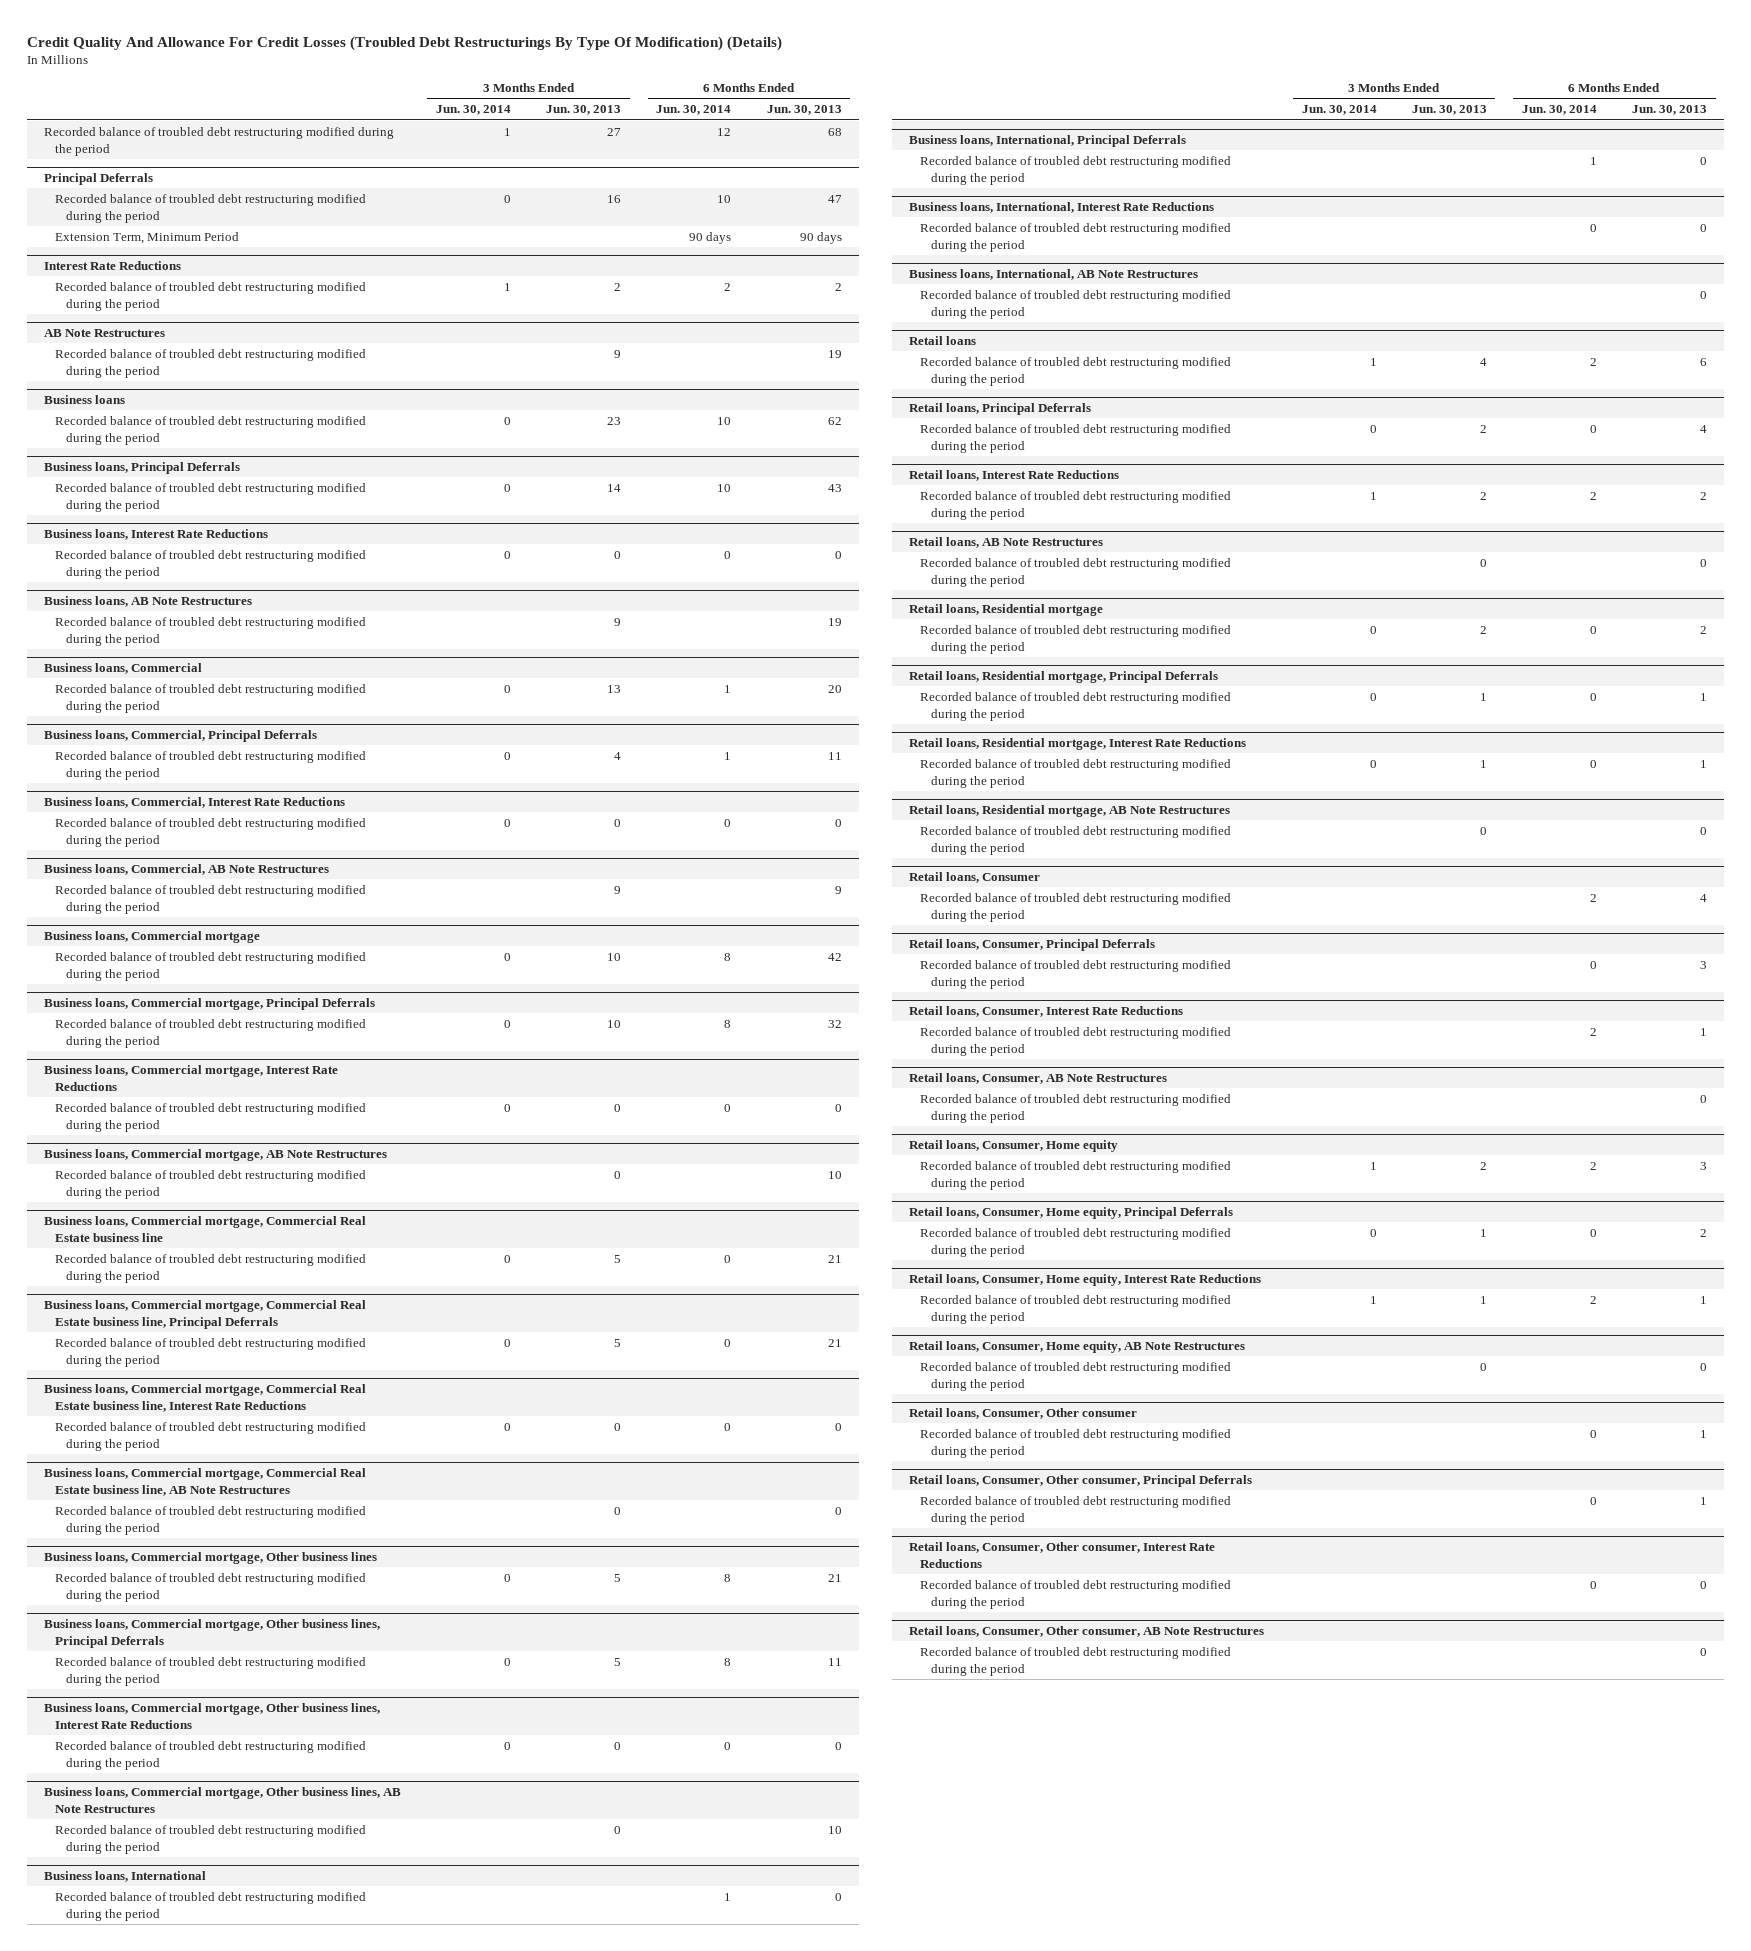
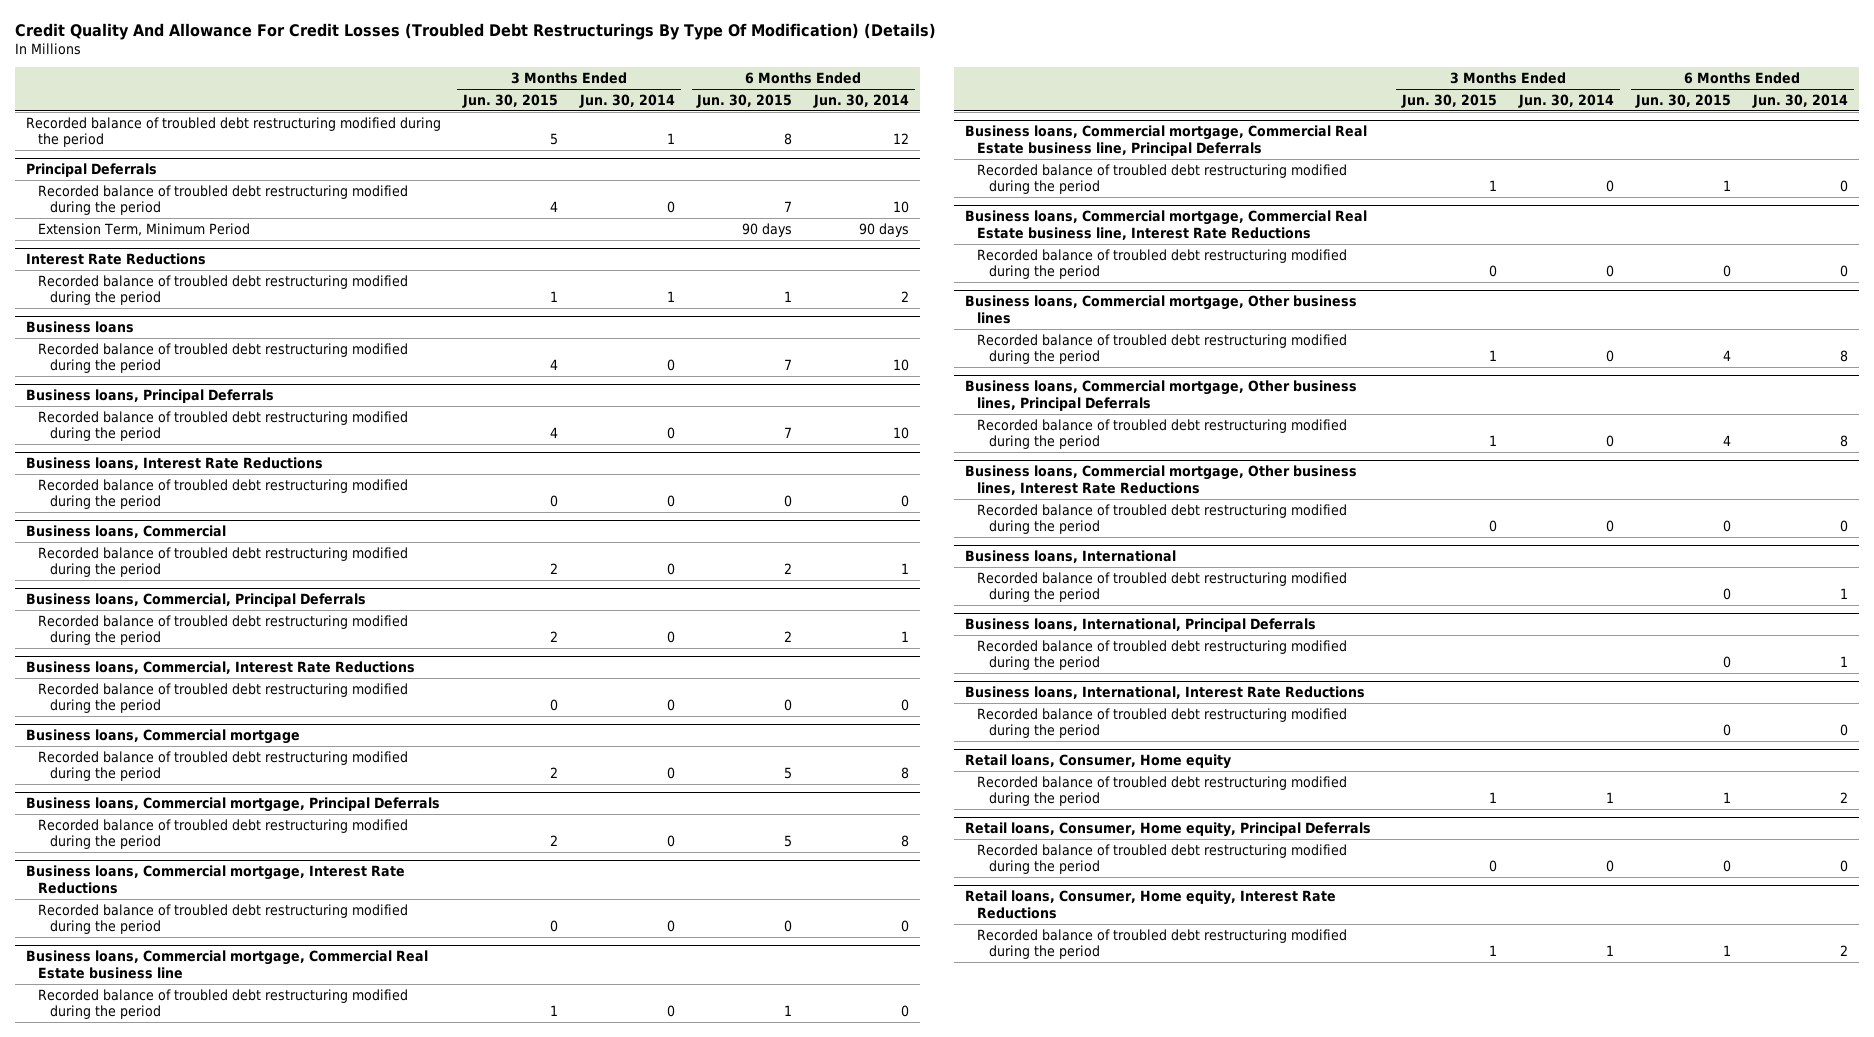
[546,105,622,116] Jun. 30, 2013 -> none
[766,105,842,116] Jun. 30, 2013 -> none
none -> [461,93,558,108] Jun. 30, 2015
none -> [696,93,793,108] Jun. 30, 2015
[44,329,166,338] AB Note Restructures -> none
[55,348,367,378] Recorded balance of troubled debt restructuring modified during the period -> none
[44,596,253,608] Business loans, AB Note Restructures -> none
[55,616,367,646] Recorded balance of troubled debt restructuring modified during the period -> none
[44,864,330,876] Business loans, Commercial, AB Note Restructures -> none
[55,884,367,914] Recorded balance of troubled debt restructuring modified during the period -> none
[44,1149,388,1162] Business loans, Commercial mortgage, AB Note Restructures -> none
[55,1169,367,1199] Recorded balance of troubled debt restructuring modified during the period -> none
[44,1468,367,1496] Business loans, Commercial mortgage, Commercial Real Estate business line, AB Note Restructures -> none
[55,1505,367,1535] Recorded balance of troubled debt restructuring modified during the period -> none
[44,1787,402,1813] Business loans, Commercial mortgage, Other business lines, AB Note Restructures -> none
[55,1824,367,1854] Recorded balance of troubled debt restructuring modified during the period -> none
[909,269,1199,281] Business loans, International, AB Note Restructures -> none
[920,289,1232,319] Recorded balance of troubled debt restructuring modified during the period -> none
[909,336,977,346] Retail loans -> none
[920,356,1232,386] Recorded balance of troubled debt restructuring modified during the period -> none
[909,403,1092,416] Retail loans, Principal Deferrals -> none
[920,423,1232,453] Recorded balance of troubled debt restructuring modified during the period -> none
[909,470,1120,482] Retail loans, Interest Rate Reductions -> none
[920,490,1232,520] Recorded balance of troubled debt restructuring modified during the period -> none
[909,537,1104,549] Retail loans, AB Note Restructures -> none
[920,557,1232,587] Recorded balance of troubled debt restructuring modified during the period -> none
[909,604,1104,617] Retail loans, Residential mortgage -> none
[920,624,1232,654] Recorded balance of troubled debt restructuring modified during the period -> none
[909,671,1219,684] Retail loans, Residential mortgage, Principal Deferrals -> none
[920,691,1232,721] Recorded balance of troubled debt restructuring modified during the period -> none
[909,738,1247,751] Retail loans, Residential mortgage, Interest Rate Reductions -> none
[920,758,1232,788] Recorded balance of troubled debt restructuring modified during the period -> none
[909,805,1231,818] Retail loans, Residential mortgage, AB Note Restructures -> none
[920,825,1232,855] Recorded balance of troubled debt restructuring modified during the period -> none
[909,872,1041,884] Retail loans, Consumer -> none
[920,892,1232,922] Recorded balance of troubled debt restructuring modified during the period -> none
[909,939,1156,952] Retail loans, Consumer, Principal Deferrals -> none
[920,959,1232,989] Recorded balance of troubled debt restructuring modified during the period -> none
[909,1006,1184,1018] Retail loans, Consumer, Interest Rate Reductions -> none
[920,1026,1232,1056] Recorded balance of troubled debt restructuring modified during the period -> none
[909,1073,1168,1085] Retail loans, Consumer, AB Note Restructures -> none
[920,1093,1232,1123] Recorded balance of troubled debt restructuring modified during the period -> none
[909,1341,1246,1354] Retail loans, Consumer, Home equity, AB Note Restructures -> none
[920,1361,1232,1391] Recorded balance of troubled debt restructuring modified during the period -> none
[909,1408,1138,1420] Retail loans, Consumer, Other consumer -> none
[920,1428,1232,1458] Recorded balance of troubled debt restructuring modified during the period -> none
[909,1475,1253,1488] Retail loans, Consumer, Other consumer, Principal Deferrals -> none
[920,1495,1232,1525] Recorded balance of troubled debt restructuring modified during the period -> none
[909,1542,1216,1568] Retail loans, Consumer, Other consumer, Interest Rate Reductions -> none
[920,1579,1232,1609] Recorded balance of troubled debt restructuring modified during the period -> none
[909,1626,1265,1638] Retail loans, Consumer, Other consumer, AB Note Restructures -> none
[920,1646,1232,1676] Recorded balance of troubled debt restructuring modified during the period -> none

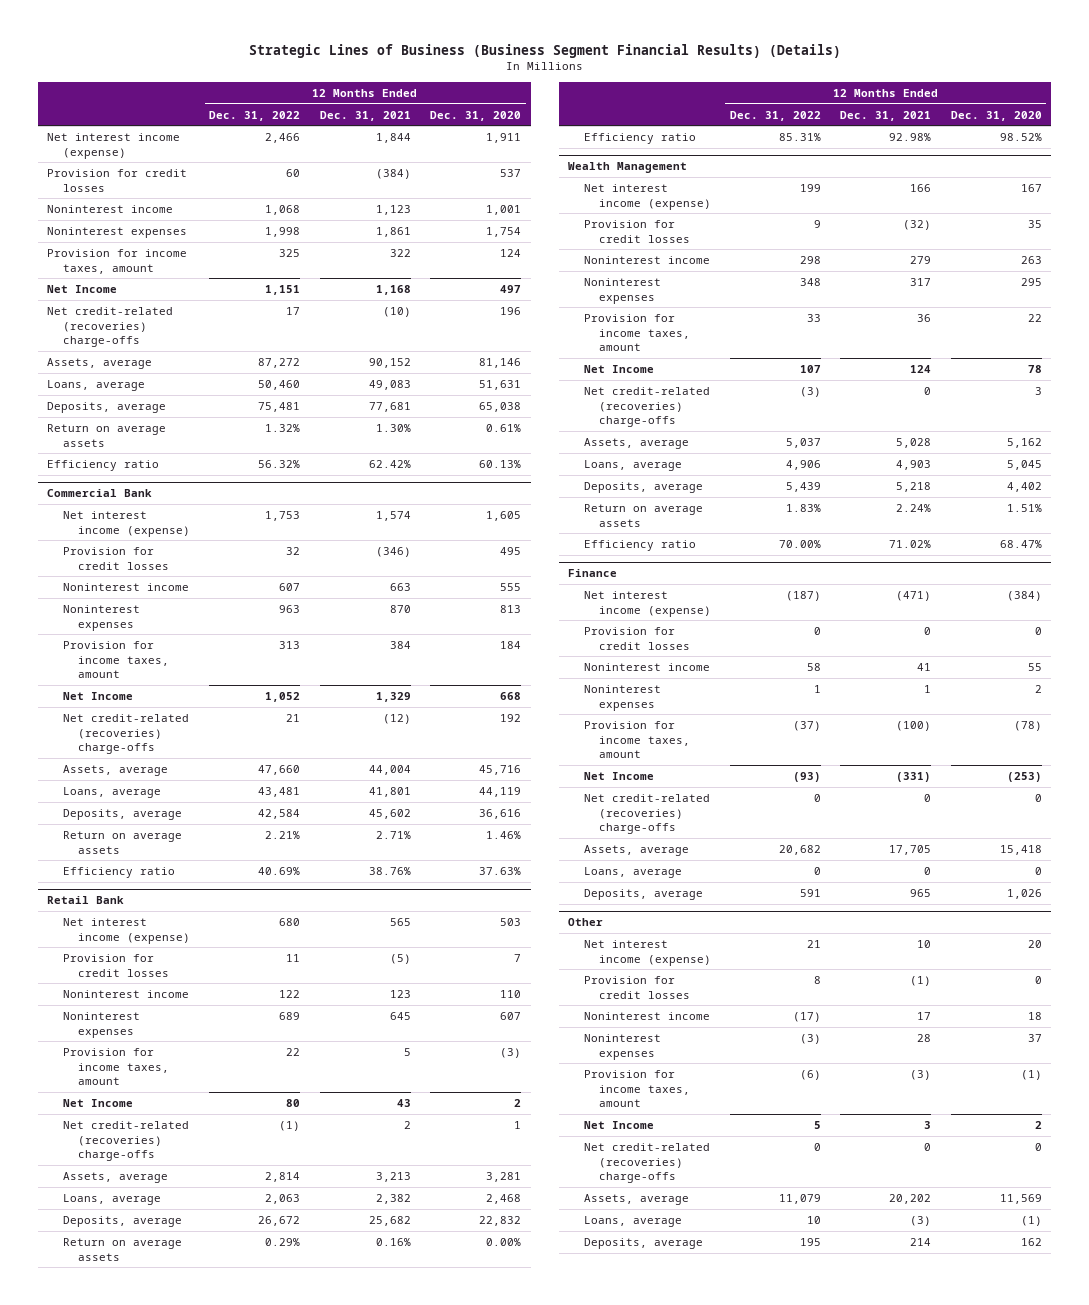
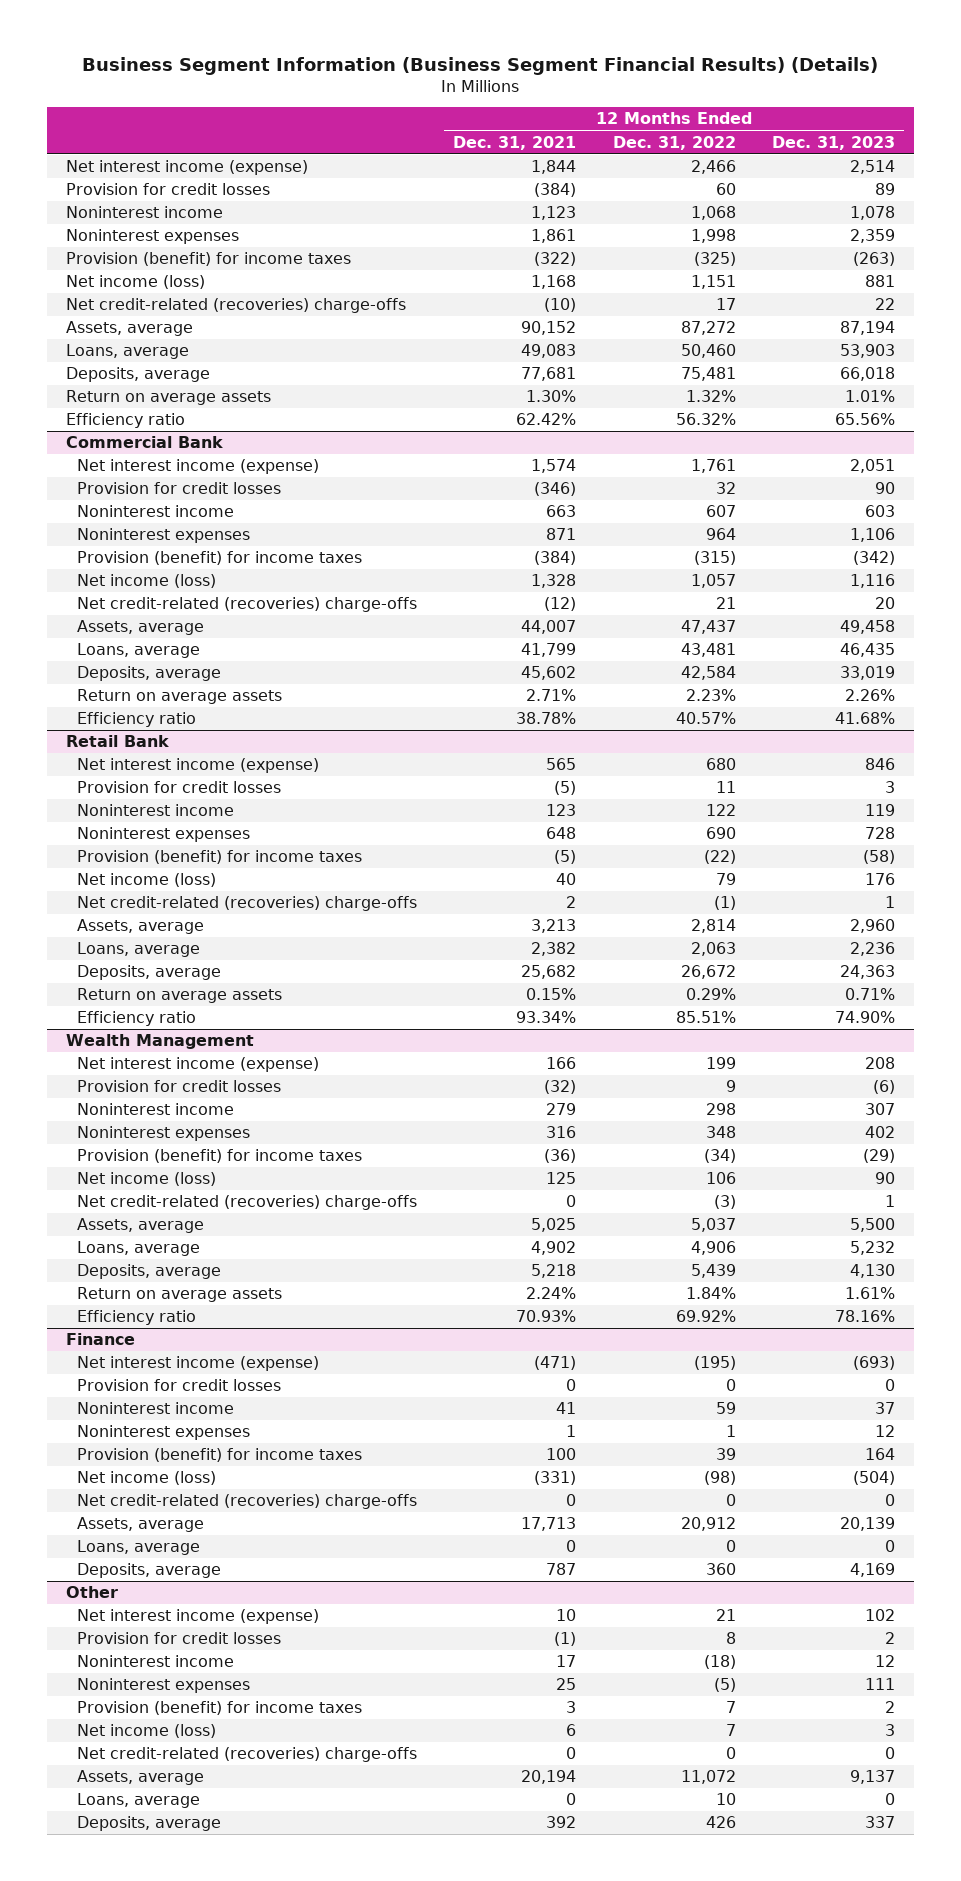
[248,44,841,59] Strategic Lines of Business (Business Segment Financial Results) (Details) -> [82,57,879,76] Business Segment Information (Business Segment Financial Results) (Details)
[429,110,521,121] Dec. 31, 2020 -> none
none -> [772,135,896,150] Dec. 31, 2023
[47,248,188,274] Provision for income taxes, amount -> [65,252,351,267] Provision (benefit) for income taxes
[279,248,301,257] 325 -> [693,252,736,267] (325)
[389,248,411,257] 322 -> [534,252,577,267] (322)
[47,284,118,293] Net Income -> [65,275,205,290] Net income (loss)
[265,510,301,521] 1,753 -> [690,459,736,474] 1,761
[279,604,301,613] 963 -> [705,528,736,541] 964
[389,604,411,613] 870 -> [546,528,577,541] 871
[62,640,170,679] Provision for income taxes, amount -> [77,551,363,566] Provision (benefit) for income taxes
[279,640,301,649] 313 -> [693,551,736,566] (315)
[389,640,411,649] 384 -> [534,551,577,566] (384)
[62,691,133,700] Net Income -> [77,574,217,589] Net income (loss)
[265,691,301,702] 1,052 -> [690,574,736,589] 1,057
[375,691,411,702] 1,329 -> [531,574,577,589] 1,328
[258,764,301,775] 47,660 -> [680,620,736,635] 47,437
[368,764,411,775] 44,004 -> [521,620,577,635] 44,007
[368,786,411,797] 41,801 -> [521,643,577,658] 41,799
[265,830,301,839] 2.21% -> [685,689,736,702] 2.23%
[258,866,301,875] 40.69% -> [675,712,736,725] 40.57%
[368,866,411,875] 38.76% -> [516,712,577,725] 38.78%
[279,1011,301,1020] 689 -> [705,827,736,840] 690
[389,1011,411,1020] 645 -> [546,827,577,840] 648
[62,1047,170,1086] Provision for income taxes, amount -> [77,850,363,865] Provision (benefit) for income taxes
[286,1047,301,1056] 22 -> [703,850,736,865] (22)
[403,1047,411,1056] 5 -> [554,850,577,865] (5)
[62,1098,133,1107] Net Income -> [77,873,217,888] Net income (loss)
[286,1098,301,1107] 80 -> [715,873,736,886] 79
[396,1098,411,1107] 43 -> [556,873,577,886] 40
[375,1237,411,1246] 0.16% -> [526,988,577,1001] 0.15%
[779,132,822,141] 85.31% -> [675,1011,736,1024] 85.51%
[889,132,932,141] 92.98% -> [516,1011,577,1024] 93.34%
[910,277,932,286] 317 -> [546,1126,577,1139] 316
[583,313,690,352] Provision for income taxes, amount -> [77,1149,363,1164] Provision (benefit) for income taxes
[807,313,822,322] 33 -> [703,1149,736,1164] (34)
[917,313,932,322] 36 -> [544,1149,577,1164] (36)
[583,364,654,373] Net Income -> [77,1172,217,1187] Net income (loss)
[800,364,822,373] 107 -> [705,1172,736,1185] 106
[910,364,932,373] 124 -> [546,1172,577,1185] 125
[896,437,932,448] 5,028 -> [531,1218,577,1233] 5,025
[896,459,932,470] 4,903 -> [531,1241,577,1256] 4,902
[786,503,822,512] 1.83% -> [685,1287,736,1300] 1.84%
[779,539,822,548] 70.00% -> [675,1310,736,1323] 69.92%
[889,539,932,548] 71.02% -> [516,1310,577,1323] 70.93%
[786,590,822,601] (187) -> [693,1356,736,1371] (195)
[807,662,822,671] 58 -> [715,1402,736,1415] 59
[583,720,690,759] Provision for income taxes, amount -> [77,1448,363,1463] Provision (benefit) for income taxes
[793,720,822,731] (37) -> [715,1448,736,1461] 39
[896,720,932,731] (100) -> [546,1448,577,1461] 100
[583,771,654,780] Net Income -> [77,1471,217,1486] Net income (loss)
[793,771,822,782] (93) -> [703,1471,736,1486] (98)
[779,844,822,855] 20,682 -> [680,1517,736,1532] 20,912
[889,844,932,855] 17,705 -> [521,1517,577,1532] 17,713
[800,888,822,897] 591 -> [705,1563,736,1576] 360
[910,888,932,897] 965 -> [546,1563,577,1576] 787
[793,1011,822,1022] (17) -> [703,1655,736,1670] (18)
[800,1033,822,1044] (3) -> [713,1678,736,1693] (5)
[917,1033,932,1042] 28 -> [556,1678,577,1691] 25
[583,1069,690,1108] Provision for income taxes, amount -> [77,1701,363,1716] Provision (benefit) for income taxes
[800,1069,822,1080] (6) -> [725,1701,736,1714] 7
[910,1069,932,1080] (3) -> [566,1701,577,1714] 3
[583,1120,654,1129] Net Income -> [77,1724,217,1739] Net income (loss)
[814,1120,822,1129] 5 -> [725,1724,736,1737] 7
[924,1120,932,1129] 3 -> [566,1724,577,1737] 6
[779,1193,822,1204] 11,079 -> [680,1770,736,1785] 11,072
[889,1193,932,1204] 20,202 -> [521,1770,577,1785] 20,194
[910,1215,932,1226] (3) -> [566,1793,577,1806] 0
[800,1237,822,1246] 195 -> [705,1816,736,1829] 426
[910,1237,932,1246] 214 -> [546,1816,577,1829] 392

